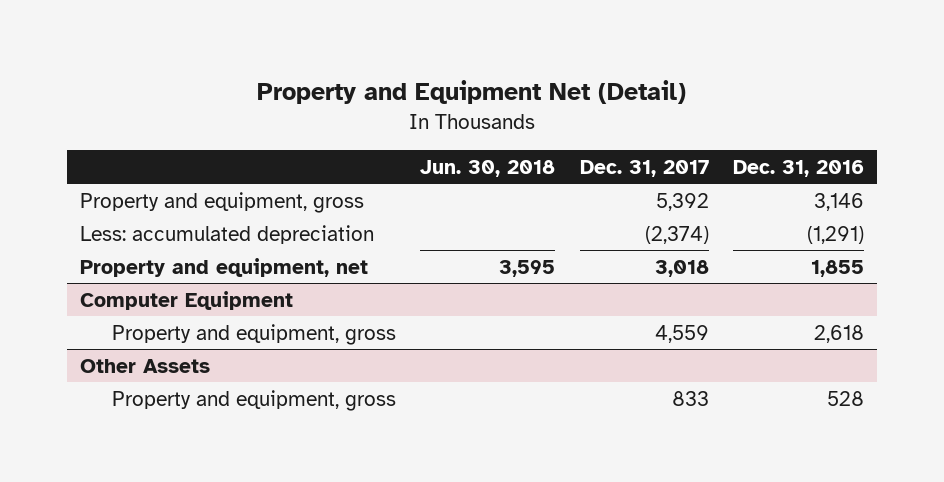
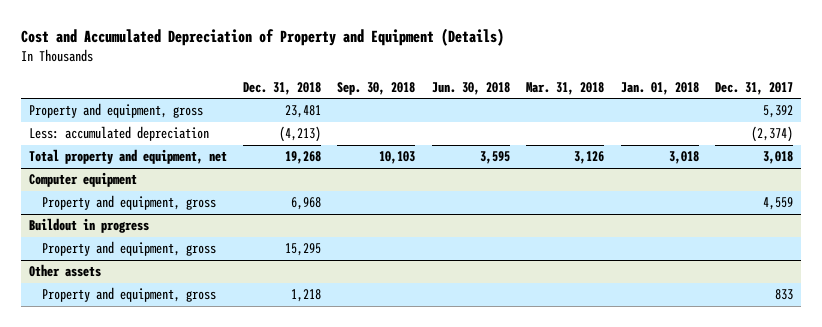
[256,80,686,105] Property and Equipment Net (Detail) -> [20,28,504,47] Cost and Accumulated Depreciation of Property and Equipment (Details)
[733,159,865,177] Dec. 31, 2016 -> none
none -> [243,81,322,95] Dec. 31, 2018
none -> [337,81,416,95] Sep. 30, 2018
none -> [526,81,605,95] Mar. 31, 2018
none -> [620,81,699,95] Jan. 01, 2018
[79,257,368,277] Property and equipment, net -> [28,149,227,165] Total property and equipment, net
[79,290,293,310] Computer Equipment -> [28,172,137,188] Computer equipment
none -> [28,218,149,234] Buildout in progress
none -> [41,241,216,257] Property and equipment, gross
[79,358,210,373] Other Assets -> [28,264,101,278] Other assets

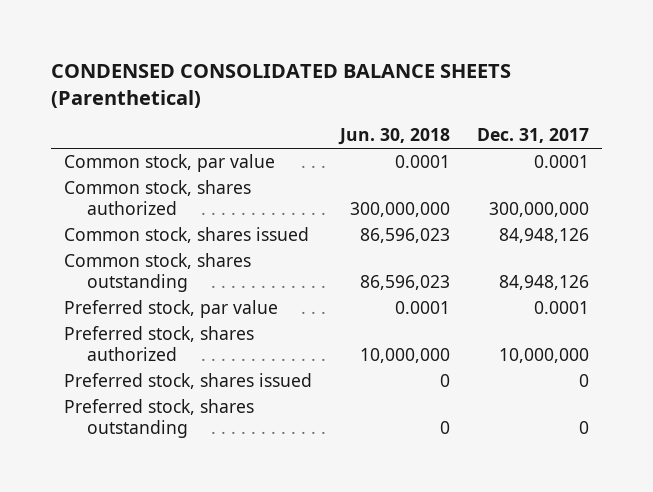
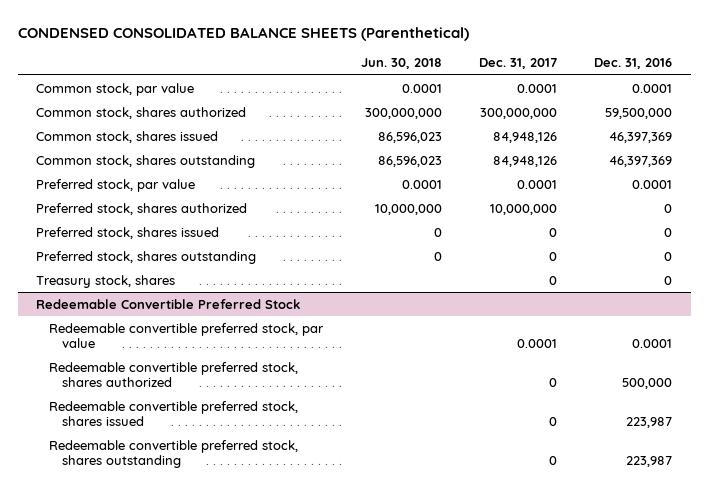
none -> [594,58,673,70] Dec. 31, 2016
none -> [36,274,176,288] Treasury stock, shares
none -> [36,298,301,309] Redeemable Convertible Preferred Stock
none -> [49,322,325,348] Redeemable convertible preferred stock, par value
none -> [49,361,299,387] Redeemable convertible preferred stock, shares authorized
none -> [49,400,299,426] Redeemable convertible preferred stock, shares issued
none -> [49,439,299,468] Redeemable convertible preferred stock, shares outstanding

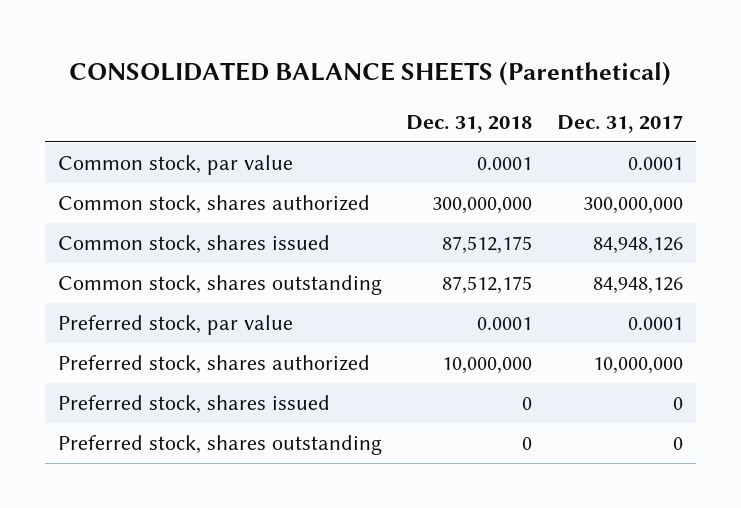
[17,26,469,41] CONDENSED CONSOLIDATED BALANCE SHEETS (Parenthetical) -> [69,60,672,86] CONSOLIDATED BALANCE SHEETS (Parenthetical)
[360,58,442,70] Jun. 30, 2018 -> none
[594,58,673,70] Dec. 31, 2016 -> none
none -> [406,114,533,133] Dec. 31, 2018
[36,274,176,288] Treasury stock, shares -> none
[36,298,301,309] Redeemable Convertible Preferred Stock -> none
[49,322,325,348] Redeemable convertible preferred stock, par value -> none
[49,361,299,387] Redeemable convertible preferred stock, shares authorized -> none
[49,400,299,426] Redeemable convertible preferred stock, shares issued -> none
[49,439,299,468] Redeemable convertible preferred stock, shares outstanding -> none

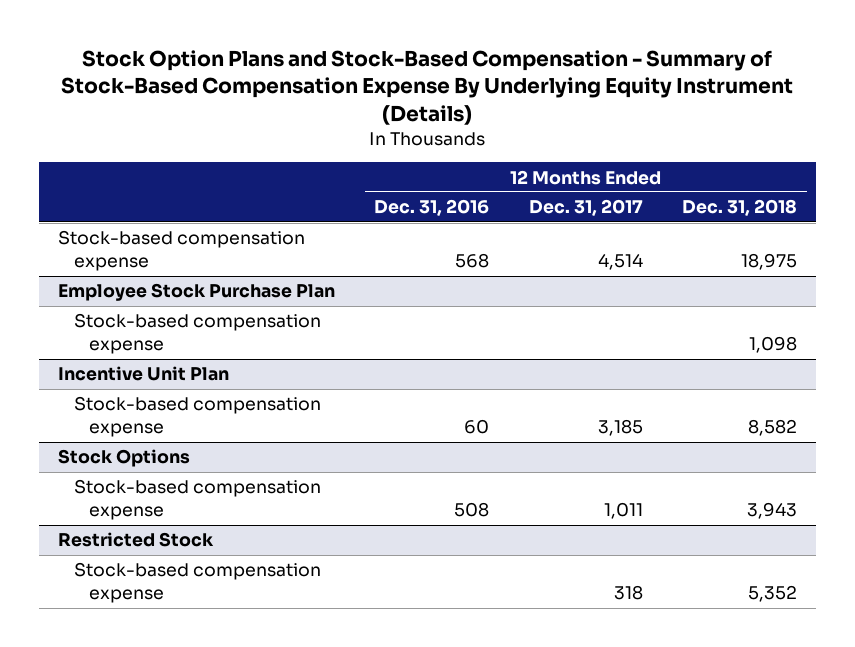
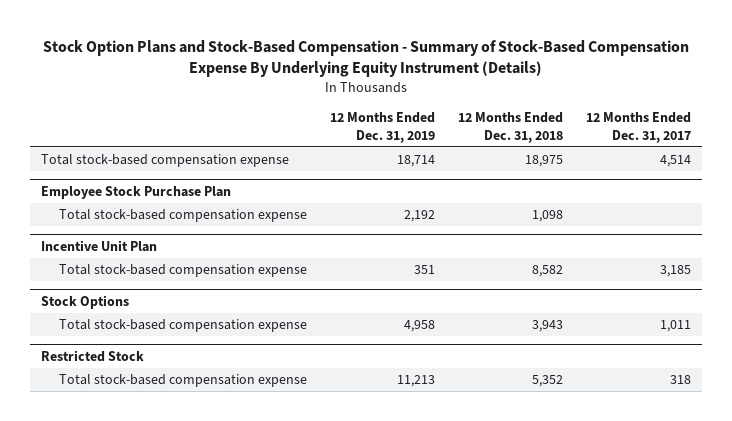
[374,199,490,217] Dec. 31, 2016 -> none
none -> [329,112,435,144] 12 Months Ended Dec. 31, 2019
[58,230,306,272] Stock-based compensation expense -> [41,154,290,168] Total stock-based compensation expense
[73,313,321,355] Stock-based compensation expense -> [58,209,307,223] Total stock-based compensation expense
[73,396,321,438] Stock-based compensation expense -> [58,264,307,278] Total stock-based compensation expense
[73,479,321,521] Stock-based compensation expense -> [58,319,307,333] Total stock-based compensation expense
[73,562,321,604] Stock-based compensation expense -> [58,374,307,388] Total stock-based compensation expense

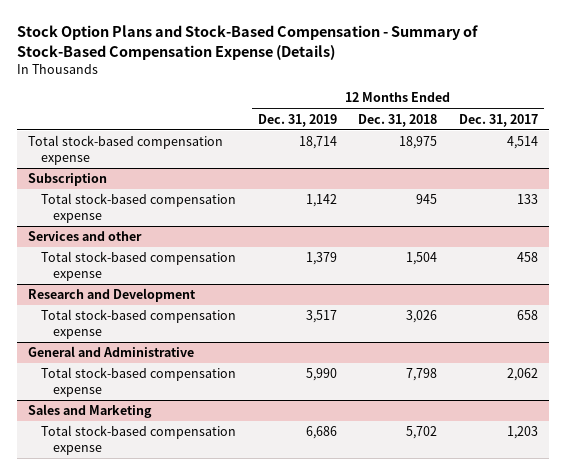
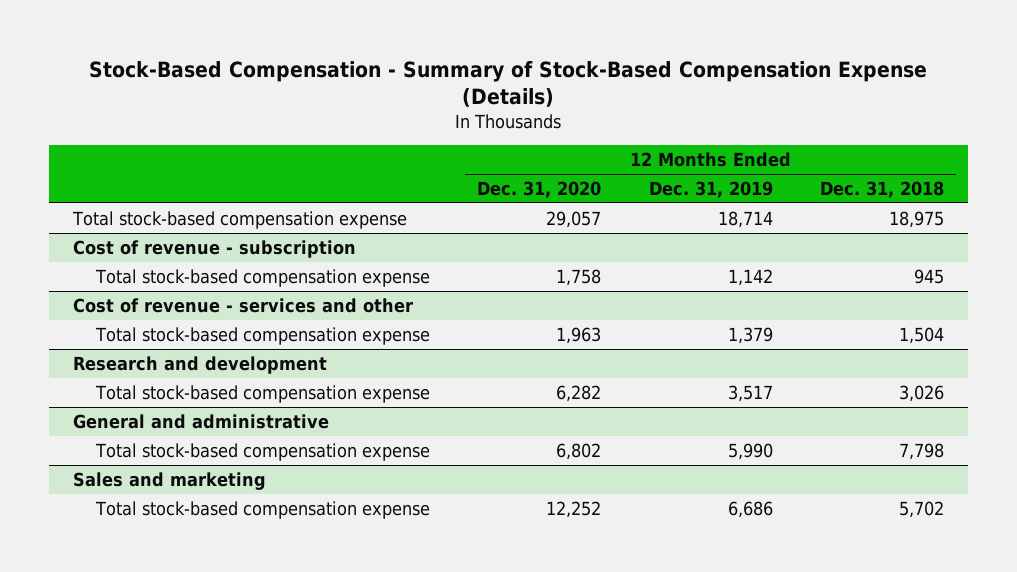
[17,25,479,60] Stock Option Plans and Stock-Based Compensation - Summary of Stock-Based Compensation Expense (Details) -> [89,60,928,107] Stock-Based Compensation - Summary of Stock-Based Compensation Expense (Details)
[459,113,539,127] Dec. 31, 2017 -> none
none -> [477,181,602,199] Dec. 31, 2020
[28,173,108,187] Subscription -> none
none -> [72,239,356,258] Cost of revenue - subscription
[28,231,143,242] Services and other -> [72,297,413,313] Cost of revenue - services and other
[28,288,197,303] Research and Development -> [72,355,327,374] Research and development
[28,346,195,358] General and Administrative -> [72,413,329,429] General and administrative
[28,404,153,419] Sales and Marketing -> [72,471,266,490] Sales and marketing

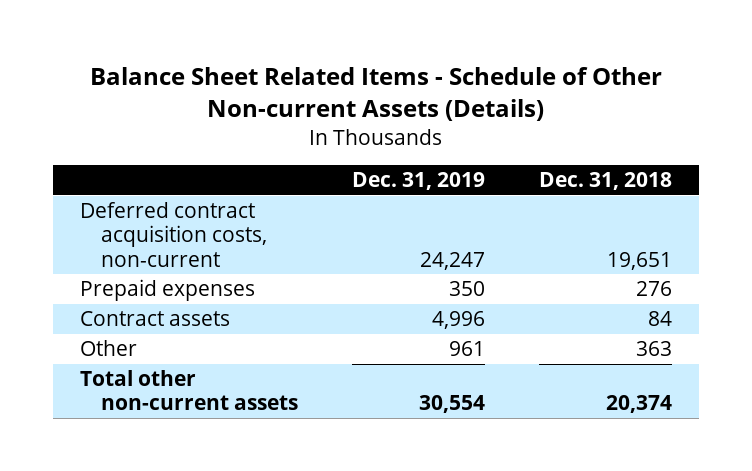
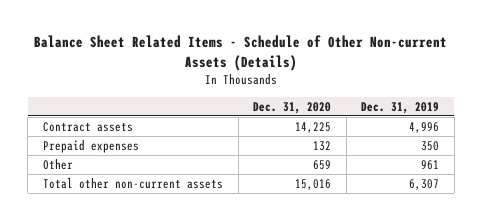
[538,172,672,191] Dec. 31, 2018 -> none
none -> [253,101,332,114] Dec. 31, 2020
[80,202,267,267] Deferred contract acquisition costs, non-current -> none
[80,279,256,302] Prepaid expenses -> [42,140,139,154] Prepaid expenses
[418,395,485,414] 30,554 -> [409,179,440,191] 6,307

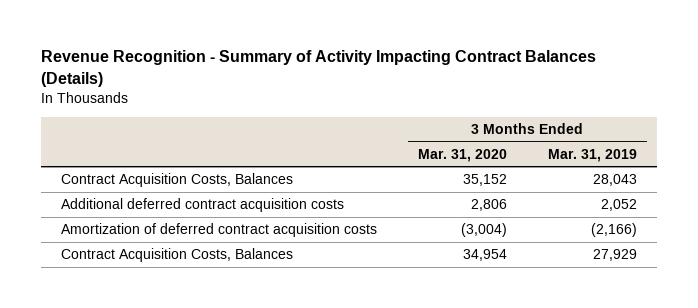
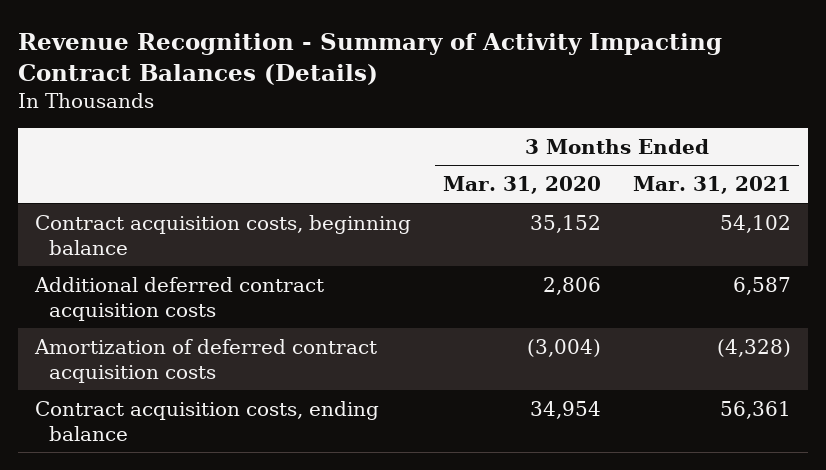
[547,148,637,162] Mar. 31, 2019 -> none
none -> [633,176,792,195] Mar. 31, 2021
[61,173,294,188] Contract Acquisition Costs, Balances -> [34,215,411,256] Contract acquisition costs, beginning balance
[61,248,294,263] Contract Acquisition Costs, Balances -> [34,401,379,442] Contract acquisition costs, ending balance

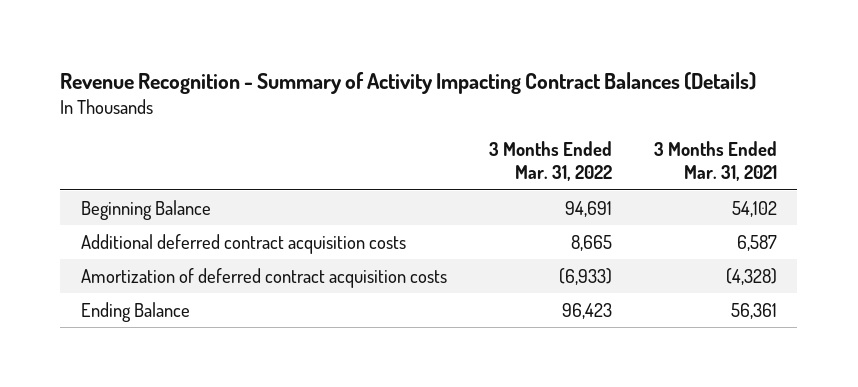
[442,176,601,195] Mar. 31, 2020 -> none
none -> [488,141,612,182] 3 Months Ended Mar. 31, 2022
[34,215,411,256] Contract acquisition costs, beginning balance -> [81,199,212,220] Beginning Balance
[34,401,379,442] Contract acquisition costs, ending balance -> [81,301,191,322] Ending Balance

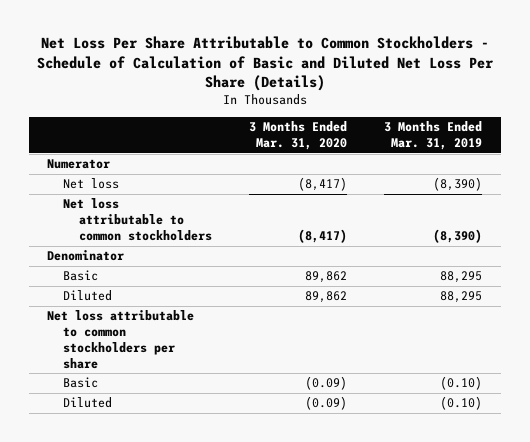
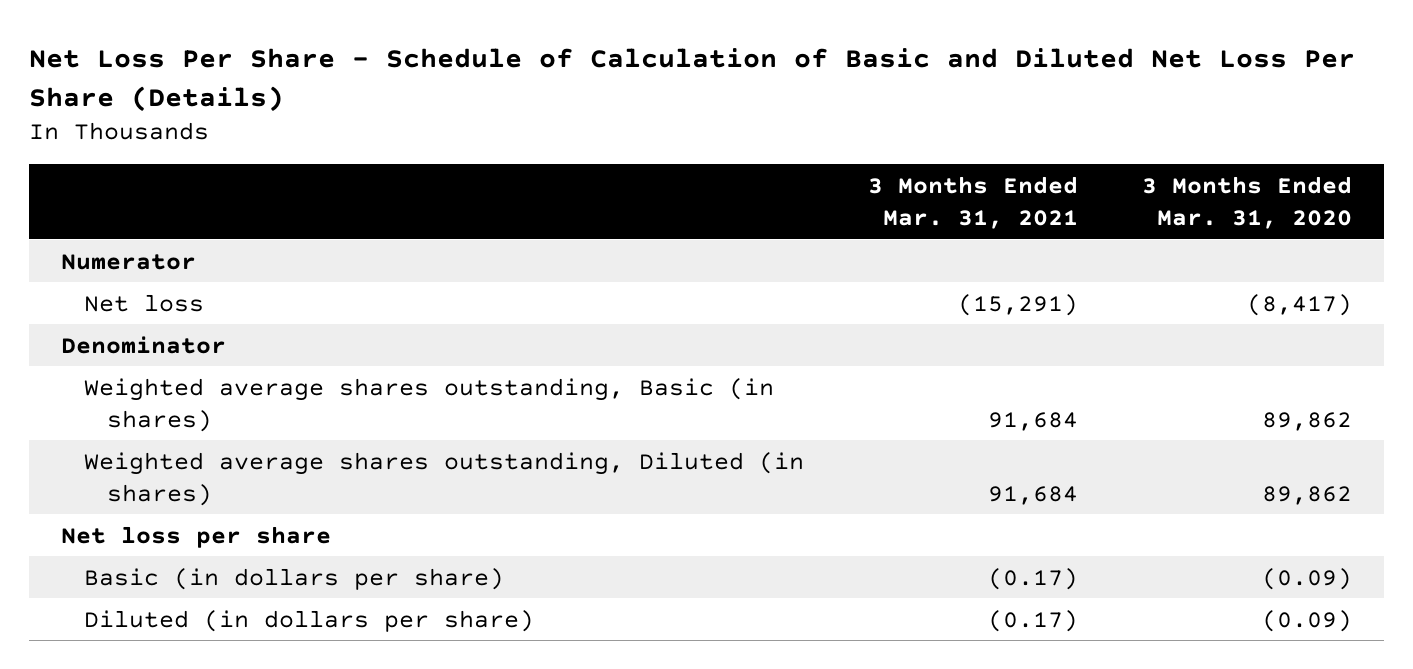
[36,36,494,92] Net Loss Per Share Attributable to Common Stockholders - Schedule of Calculation of Basic and Diluted Net Loss Per Share (Details) -> [28,48,1355,112] Net Loss Per Share - Schedule of Calculation of Basic and Diluted Net Loss Per Share (Details)
[384,121,483,150] 3 Months Ended Mar. 31, 2019 -> none
none -> [867,175,1078,229] 3 Months Ended Mar. 31, 2021
[63,198,213,241] Net loss attributable to common stockholders -> none
[63,270,99,282] Basic -> [83,377,774,432] Weighted average shares outstanding, Basic (in shares)
[63,290,113,302] Diluted -> [83,451,804,506] Weighted average shares outstanding, Diluted (in shares)
[47,310,195,369] Net loss attributable to common stockholders per share -> [60,525,331,548] Net loss per share
[63,377,99,389] Basic -> [83,567,504,590] Basic (in dollars per share)
[63,397,113,409] Diluted -> [83,609,534,632] Diluted (in dollars per share)

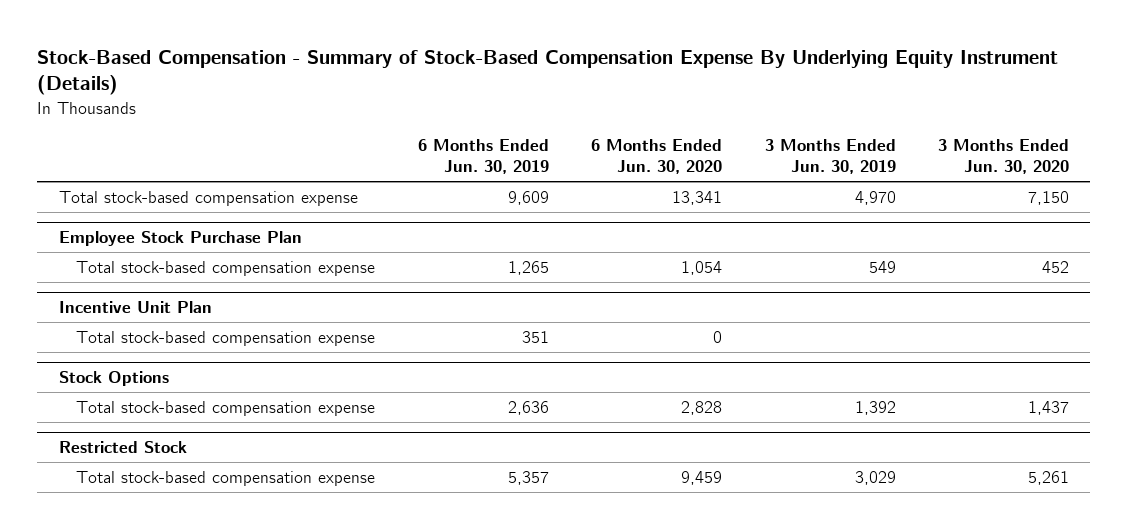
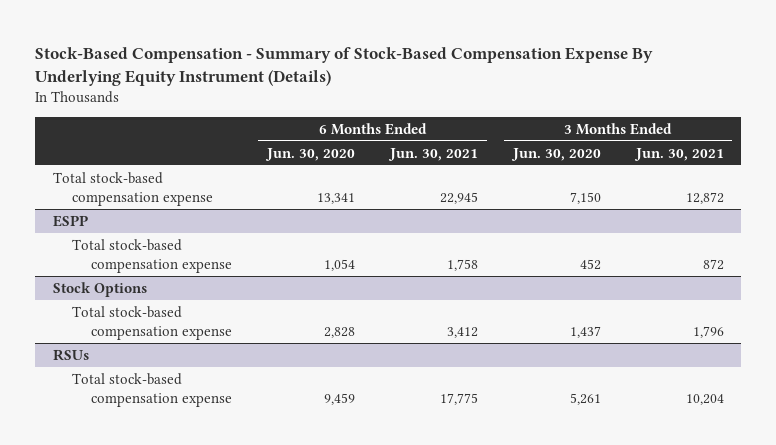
[417,139,549,175] 6 Months Ended Jun. 30, 2019 -> none
[764,139,896,175] 3 Months Ended Jun. 30, 2019 -> none
none -> [387,147,478,161] Jun. 30, 2021
none -> [633,147,724,161] Jun. 30, 2021
[58,231,302,247] Employee Stock Purchase Plan -> [52,214,88,227] ESPP
[58,301,212,314] Incentive Unit Plan -> none
[76,330,376,346] Total stock-based compensation expense -> none
[58,441,187,454] Restricted Stock -> [52,348,89,361] RSUs

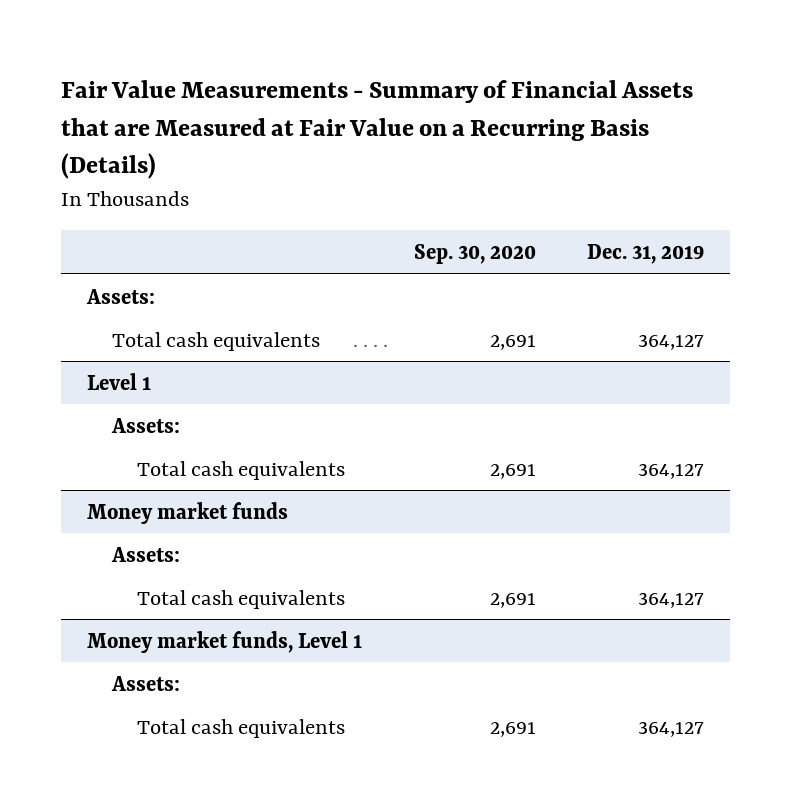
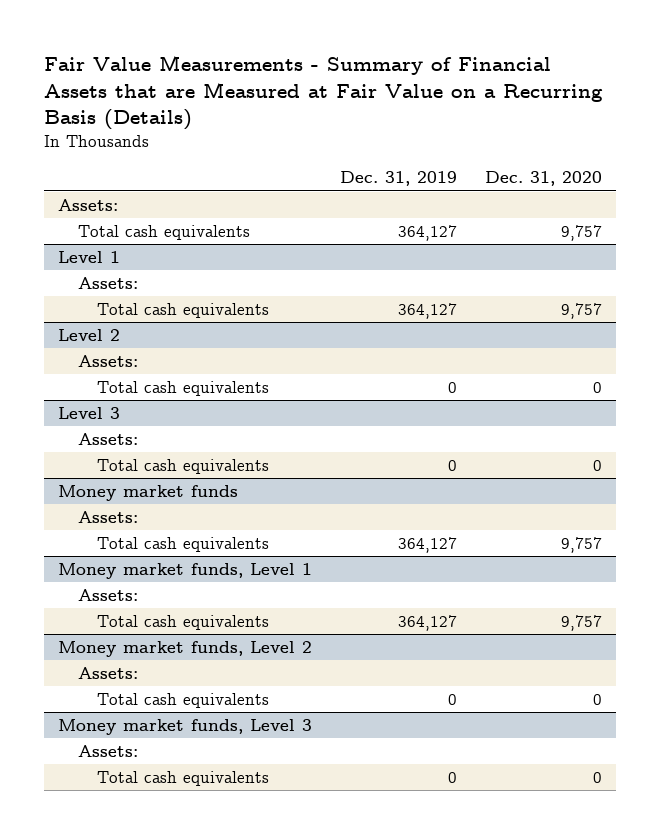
[413,243,536,264] Sep. 30, 2020 -> none
none -> [484,171,602,187] Dec. 31, 2020
none -> [58,329,121,342] Level 2
none -> [77,355,138,368] Assets:
none -> [96,381,269,397] Total cash equivalents
none -> [58,407,121,420] Level 3
none -> [77,433,138,446] Assets:
none -> [96,459,269,475] Total cash equivalents
none -> [58,641,313,658] Money market funds, Level 2
none -> [77,667,138,680] Assets:
none -> [96,693,269,709] Total cash equivalents
none -> [58,719,313,736] Money market funds, Level 3
none -> [77,745,138,758] Assets:
none -> [96,771,269,787] Total cash equivalents

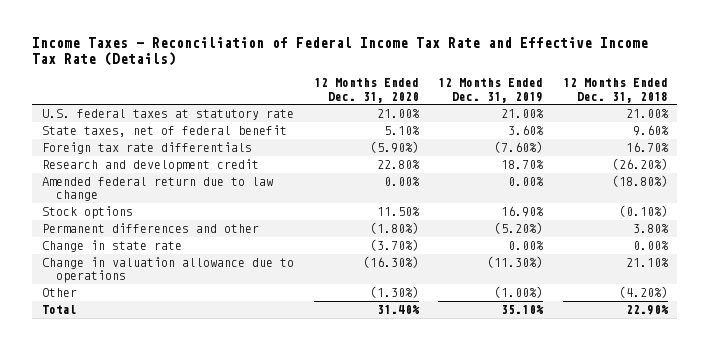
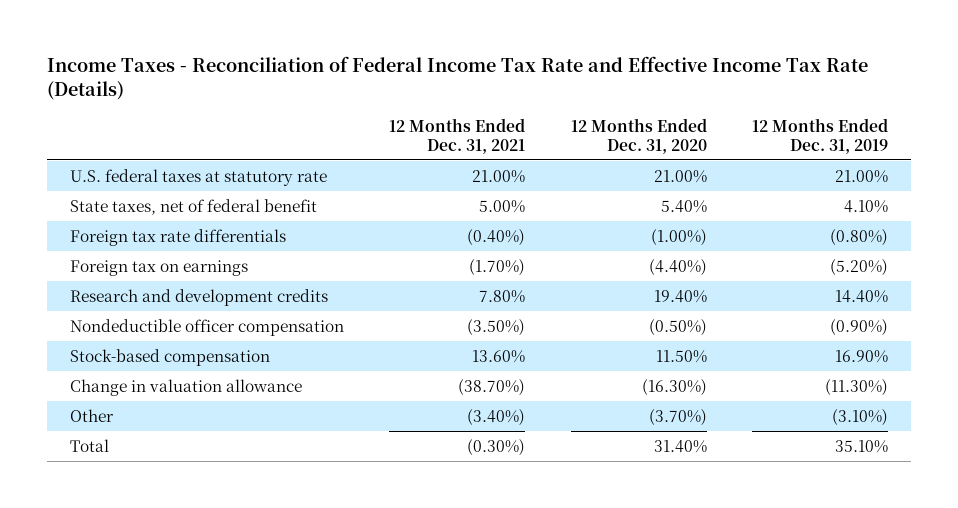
[562,78,668,103] 12 Months Ended Dec. 31, 2018 -> none
none -> [389,118,526,154] 12 Months Ended Dec. 31, 2021
[42,176,274,202] Amended federal return due to law change -> none
[42,222,260,233] Permanent differences and other -> none
[42,239,183,252] Change in state rate -> none
[383,125,420,135] 5.10% -> [660,199,707,213] 5.40%
[508,124,545,135] 3.60% -> [843,199,888,213] 4.10%
[369,140,419,153] (5.90%) -> [650,228,707,246] (1.00%)
[494,140,544,153] (7.60%) -> [829,228,888,246] (0.80%)
none -> [69,259,248,276] Foreign tax on earnings
[42,158,260,172] Research and development credit -> [69,288,328,306] Research and development credits
[376,159,420,169] 22.80% -> [653,289,707,303] 19.40%
[501,159,545,169] 18.70% -> [834,289,888,303] 14.40%
none -> [69,318,344,336] Nondeductible officer compensation
[42,205,134,219] Stock options -> [69,348,270,366] Stock-based compensation
[42,256,295,284] Change in valuation allowance due to operations -> [69,378,302,396] Change in valuation allowance
[369,285,419,298] (1.30%) -> [648,408,707,426] (3.70%)
[494,285,544,298] (1.00%) -> [831,408,888,426] (3.10%)

